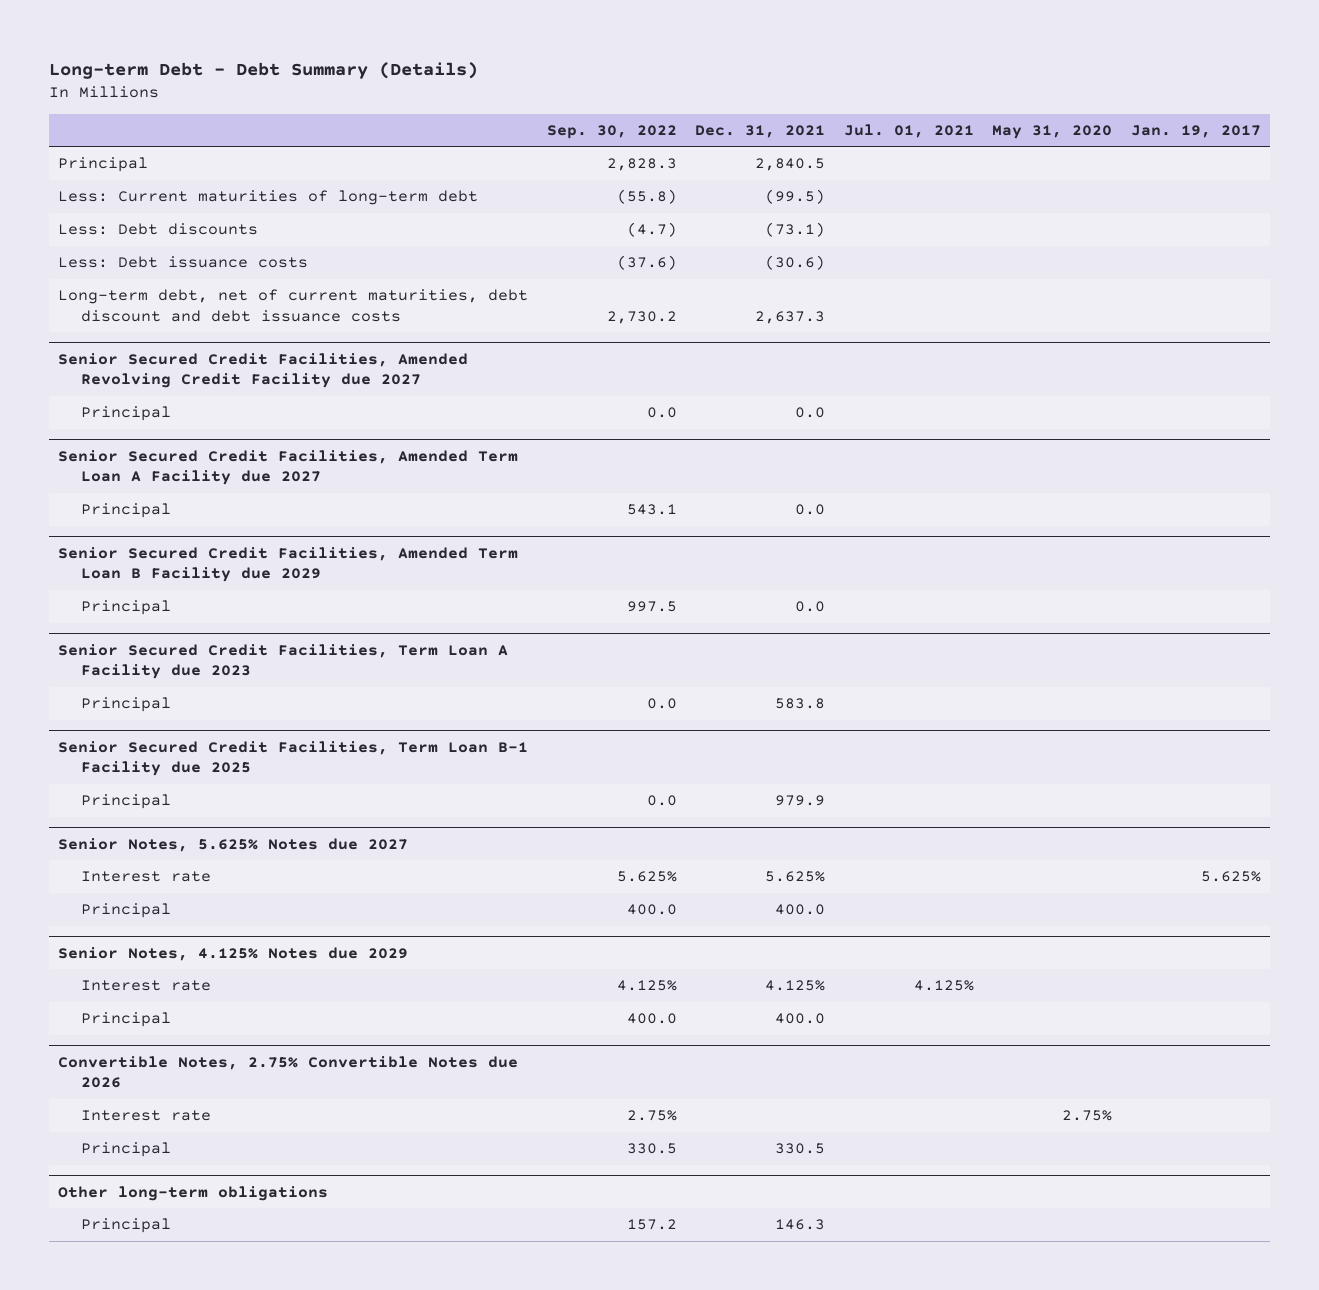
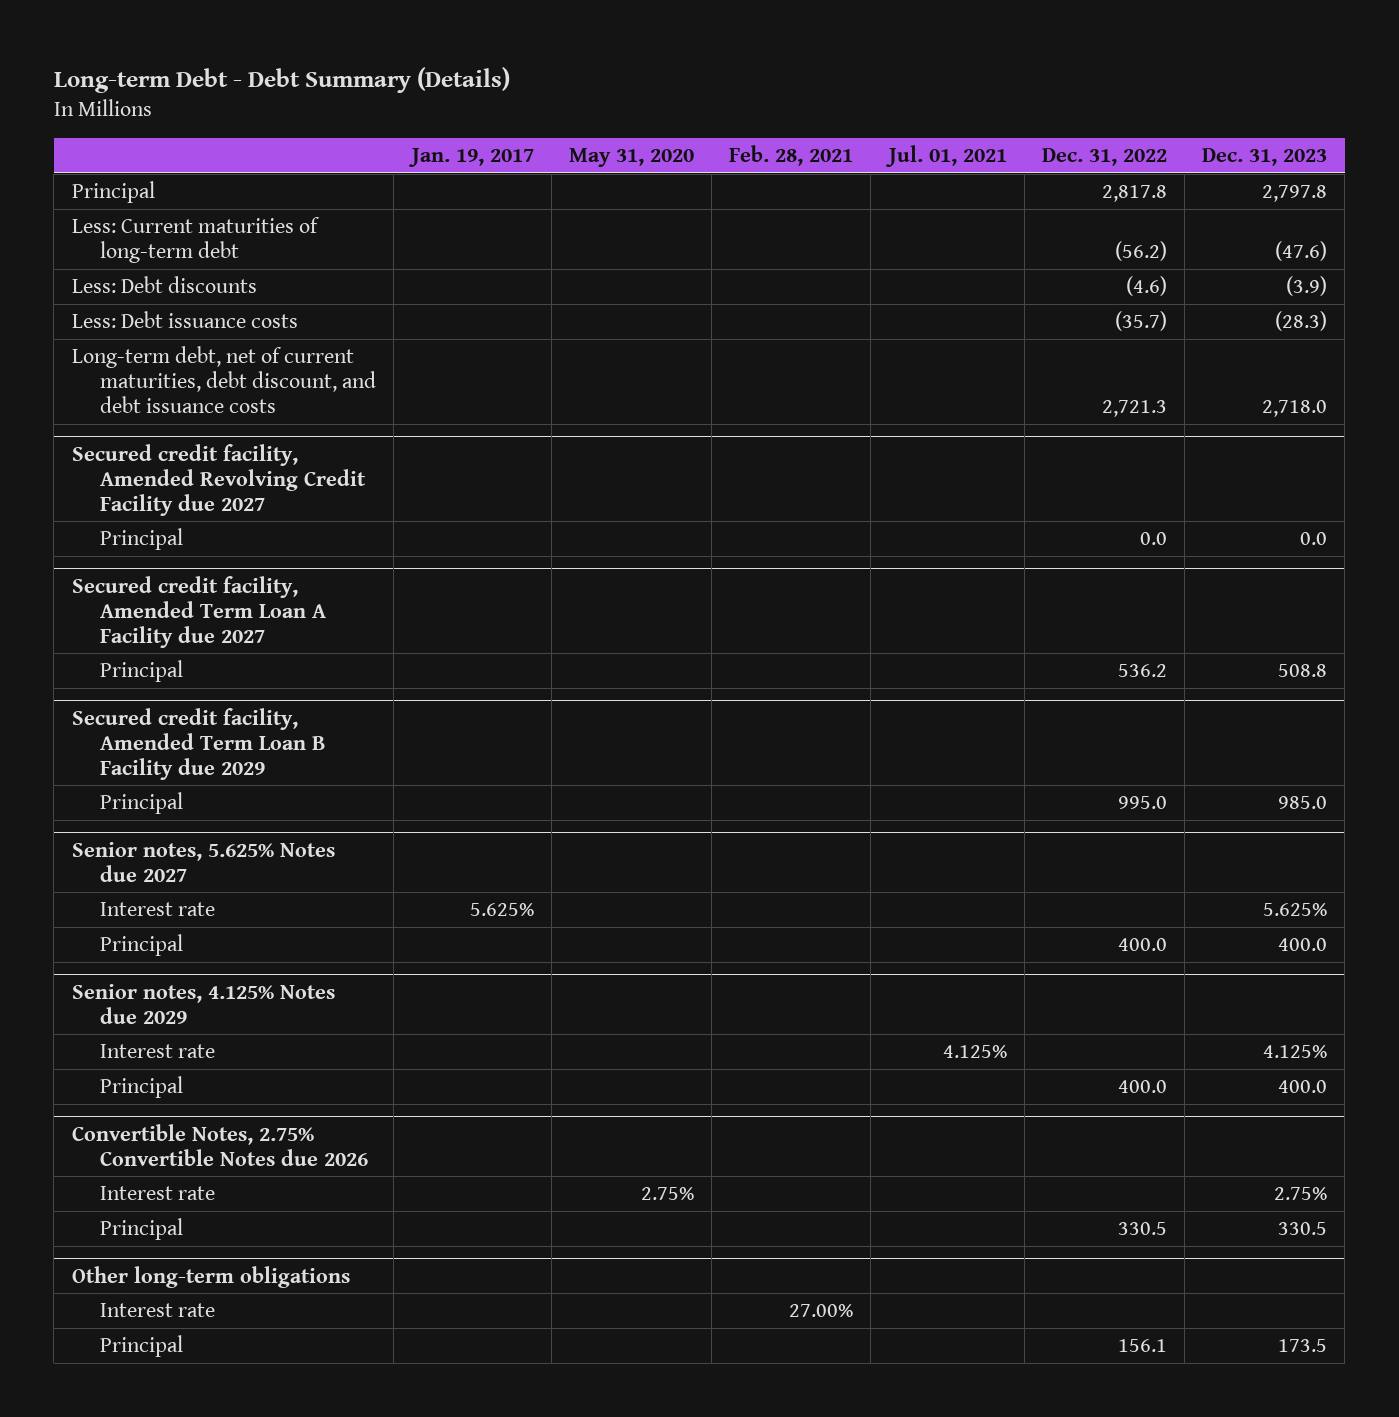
[546,124,677,139] Sep. 30, 2022 -> none
[695,124,826,138] Dec. 31, 2021 -> none
none -> [729,144,854,166] Feb. 28, 2021
none -> [1041,147,1167,166] Dec. 31, 2022
none -> [1202,147,1328,166] Dec. 31, 2023
[58,289,529,322] Long-term debt, net of current maturities, debt discount and debt issuance costs -> [71,346,377,414] Long-term debt, net of current maturities, debt discount, and debt issuance costs
[58,352,469,389] Senior Secured Credit Facilities, Amended Revolving Credit Facility due 2027 -> [71,443,367,516] Secured credit facility, Amended Revolving Credit Facility due 2027
[58,449,519,486] Senior Secured Credit Facilities, Amended Term Loan A Facility due 2027 -> [71,575,327,648] Secured credit facility, Amended Term Loan A Facility due 2027
[58,546,519,583] Senior Secured Credit Facilities, Amended Term Loan B Facility due 2029 -> [71,707,327,780] Secured credit facility, Amended Term Loan B Facility due 2029
[58,643,509,680] Senior Secured Credit Facilities, Term Loan A Facility due 2023 -> none
[81,697,172,713] Principal -> none
[58,740,529,777] Senior Secured Credit Facilities, Term Loan B-1 Facility due 2025 -> none
[81,794,172,810] Principal -> none
[58,837,409,852] Senior Notes, 5.625% Notes due 2027 -> [71,841,335,882] Senior notes, 5.625% Notes due 2027
[58,946,409,961] Senior Notes, 4.125% Notes due 2029 -> [71,983,335,1024] Senior notes, 4.125% Notes due 2029
none -> [100,1303,216,1318] Interest rate

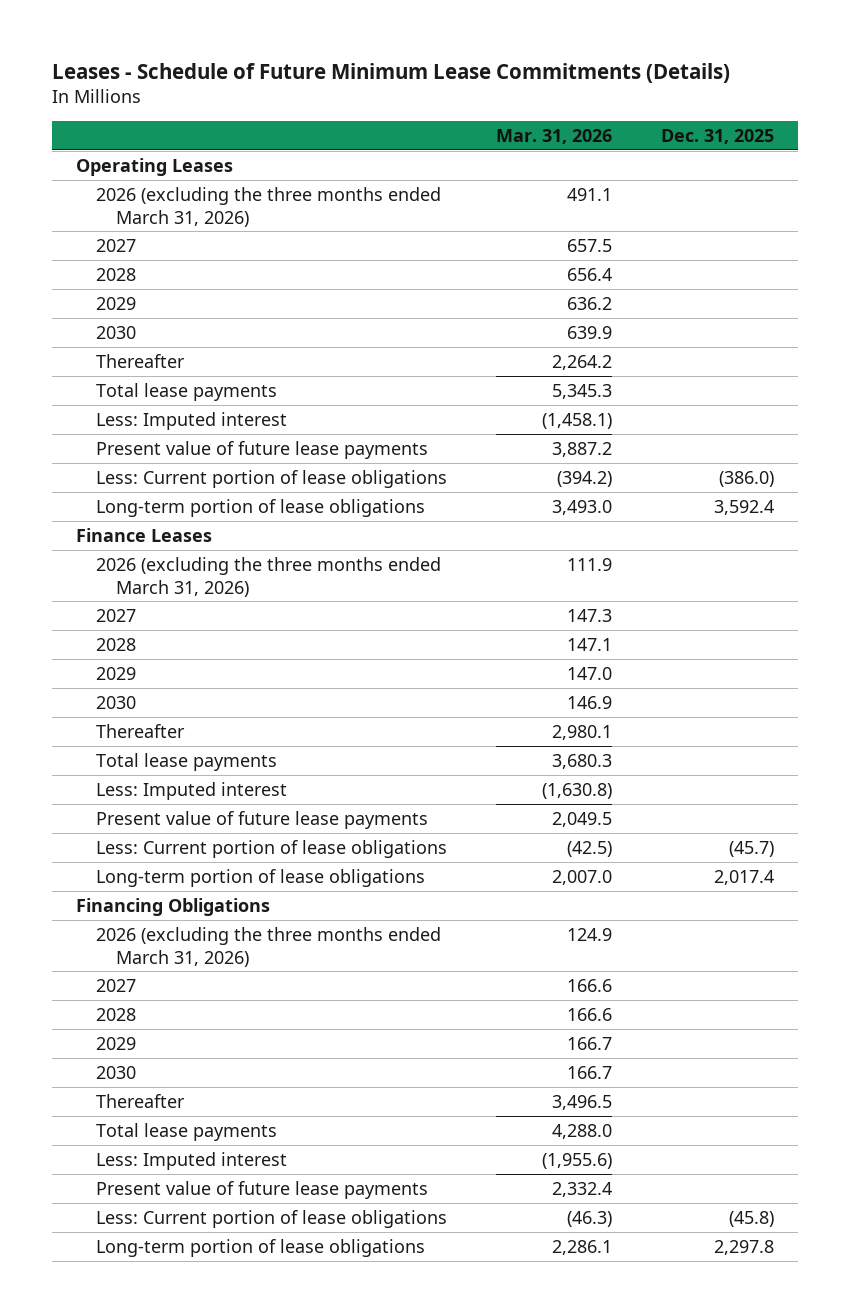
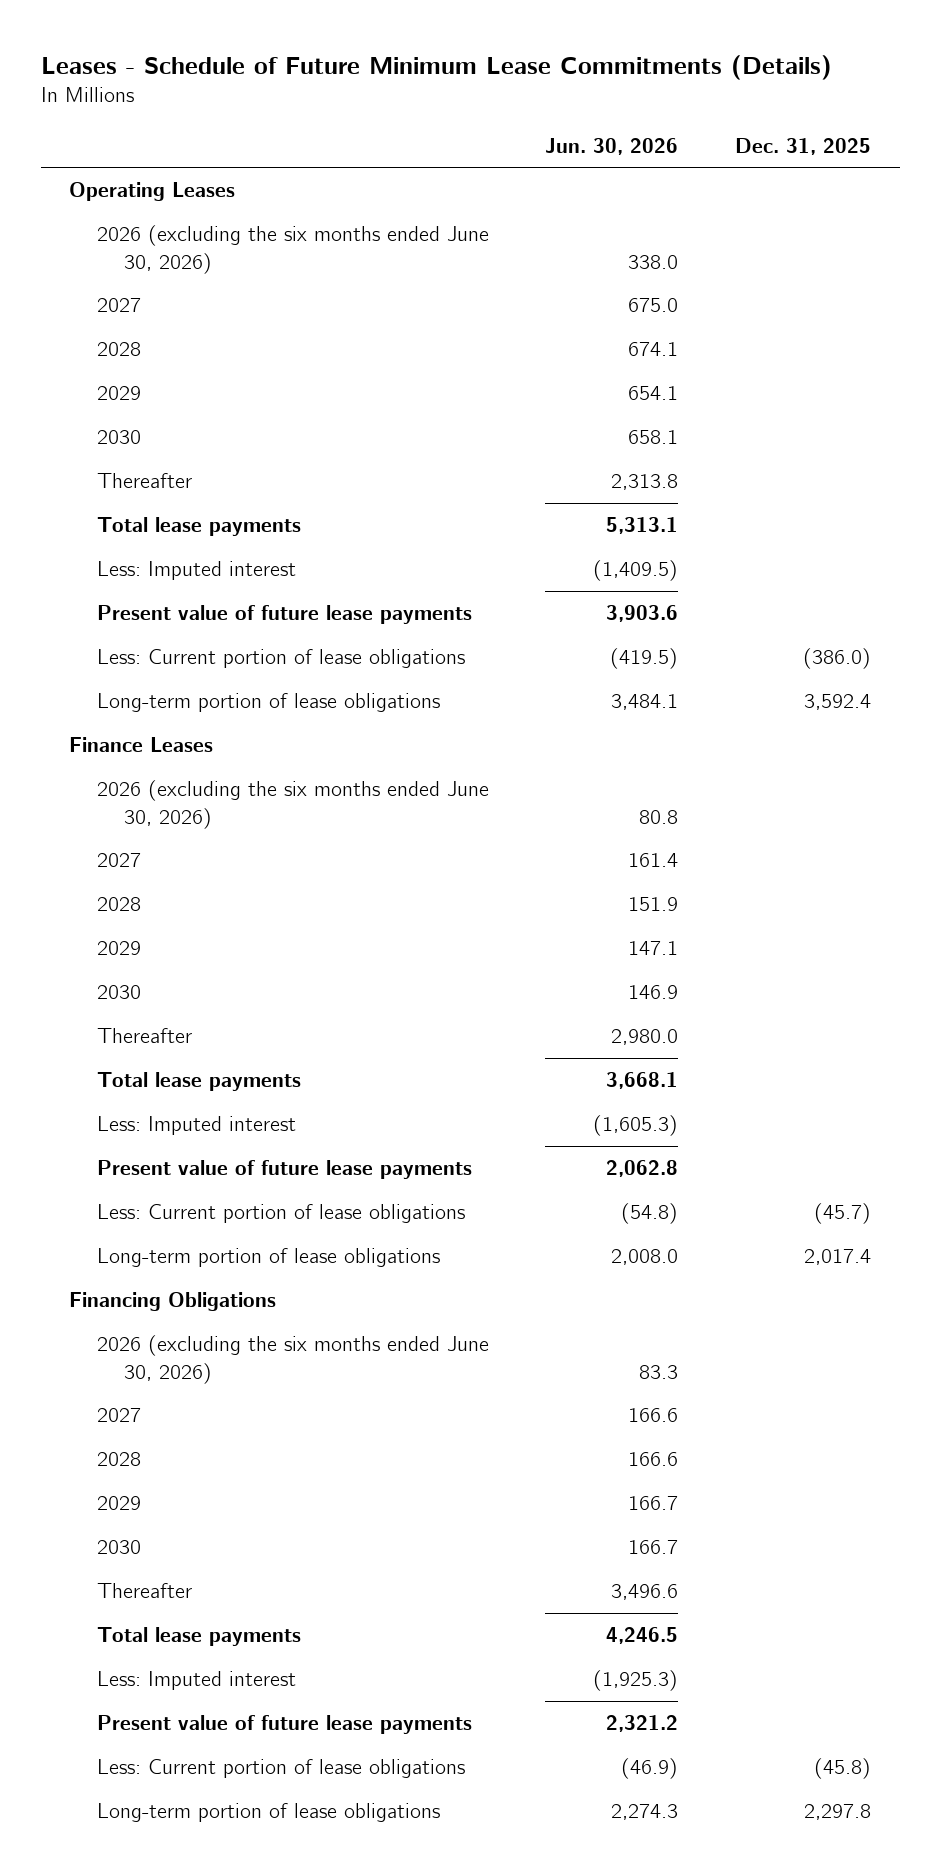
[495,128,612,144] Mar. 31, 2026 -> none
none -> [545,137,679,155] Jun. 30, 2026
[95,186,441,227] 2026 (excluding the three months ended March 31, 2026) -> [96,225,489,274] 2026 (excluding the six months ended June 30, 2026)
[95,556,441,597] 2026 (excluding the three months ended March 31, 2026) -> [96,780,489,829] 2026 (excluding the six months ended June 30, 2026)
[95,926,441,967] 2026 (excluding the three months ended March 31, 2026) -> [96,1335,489,1384] 2026 (excluding the six months ended June 30, 2026)

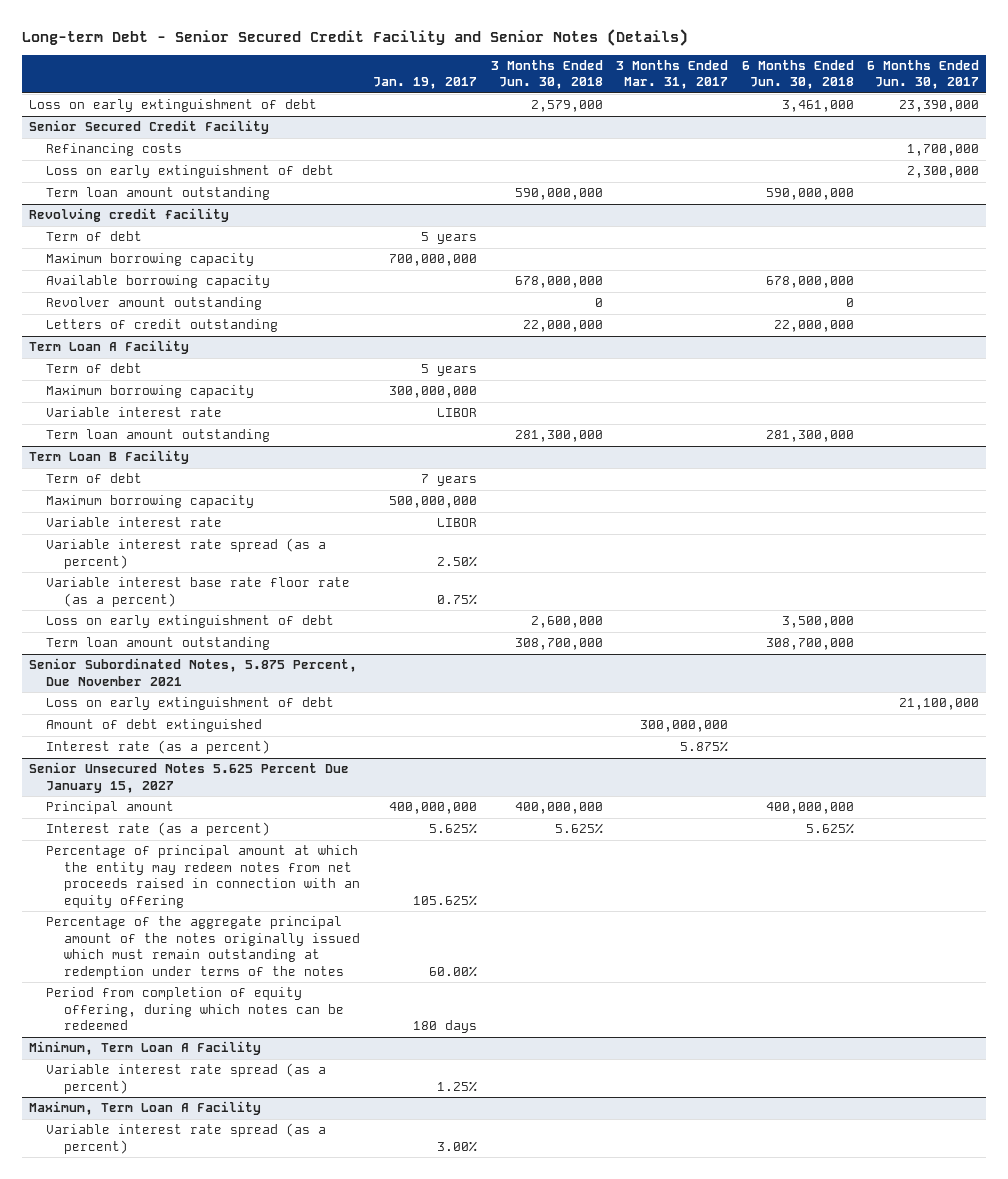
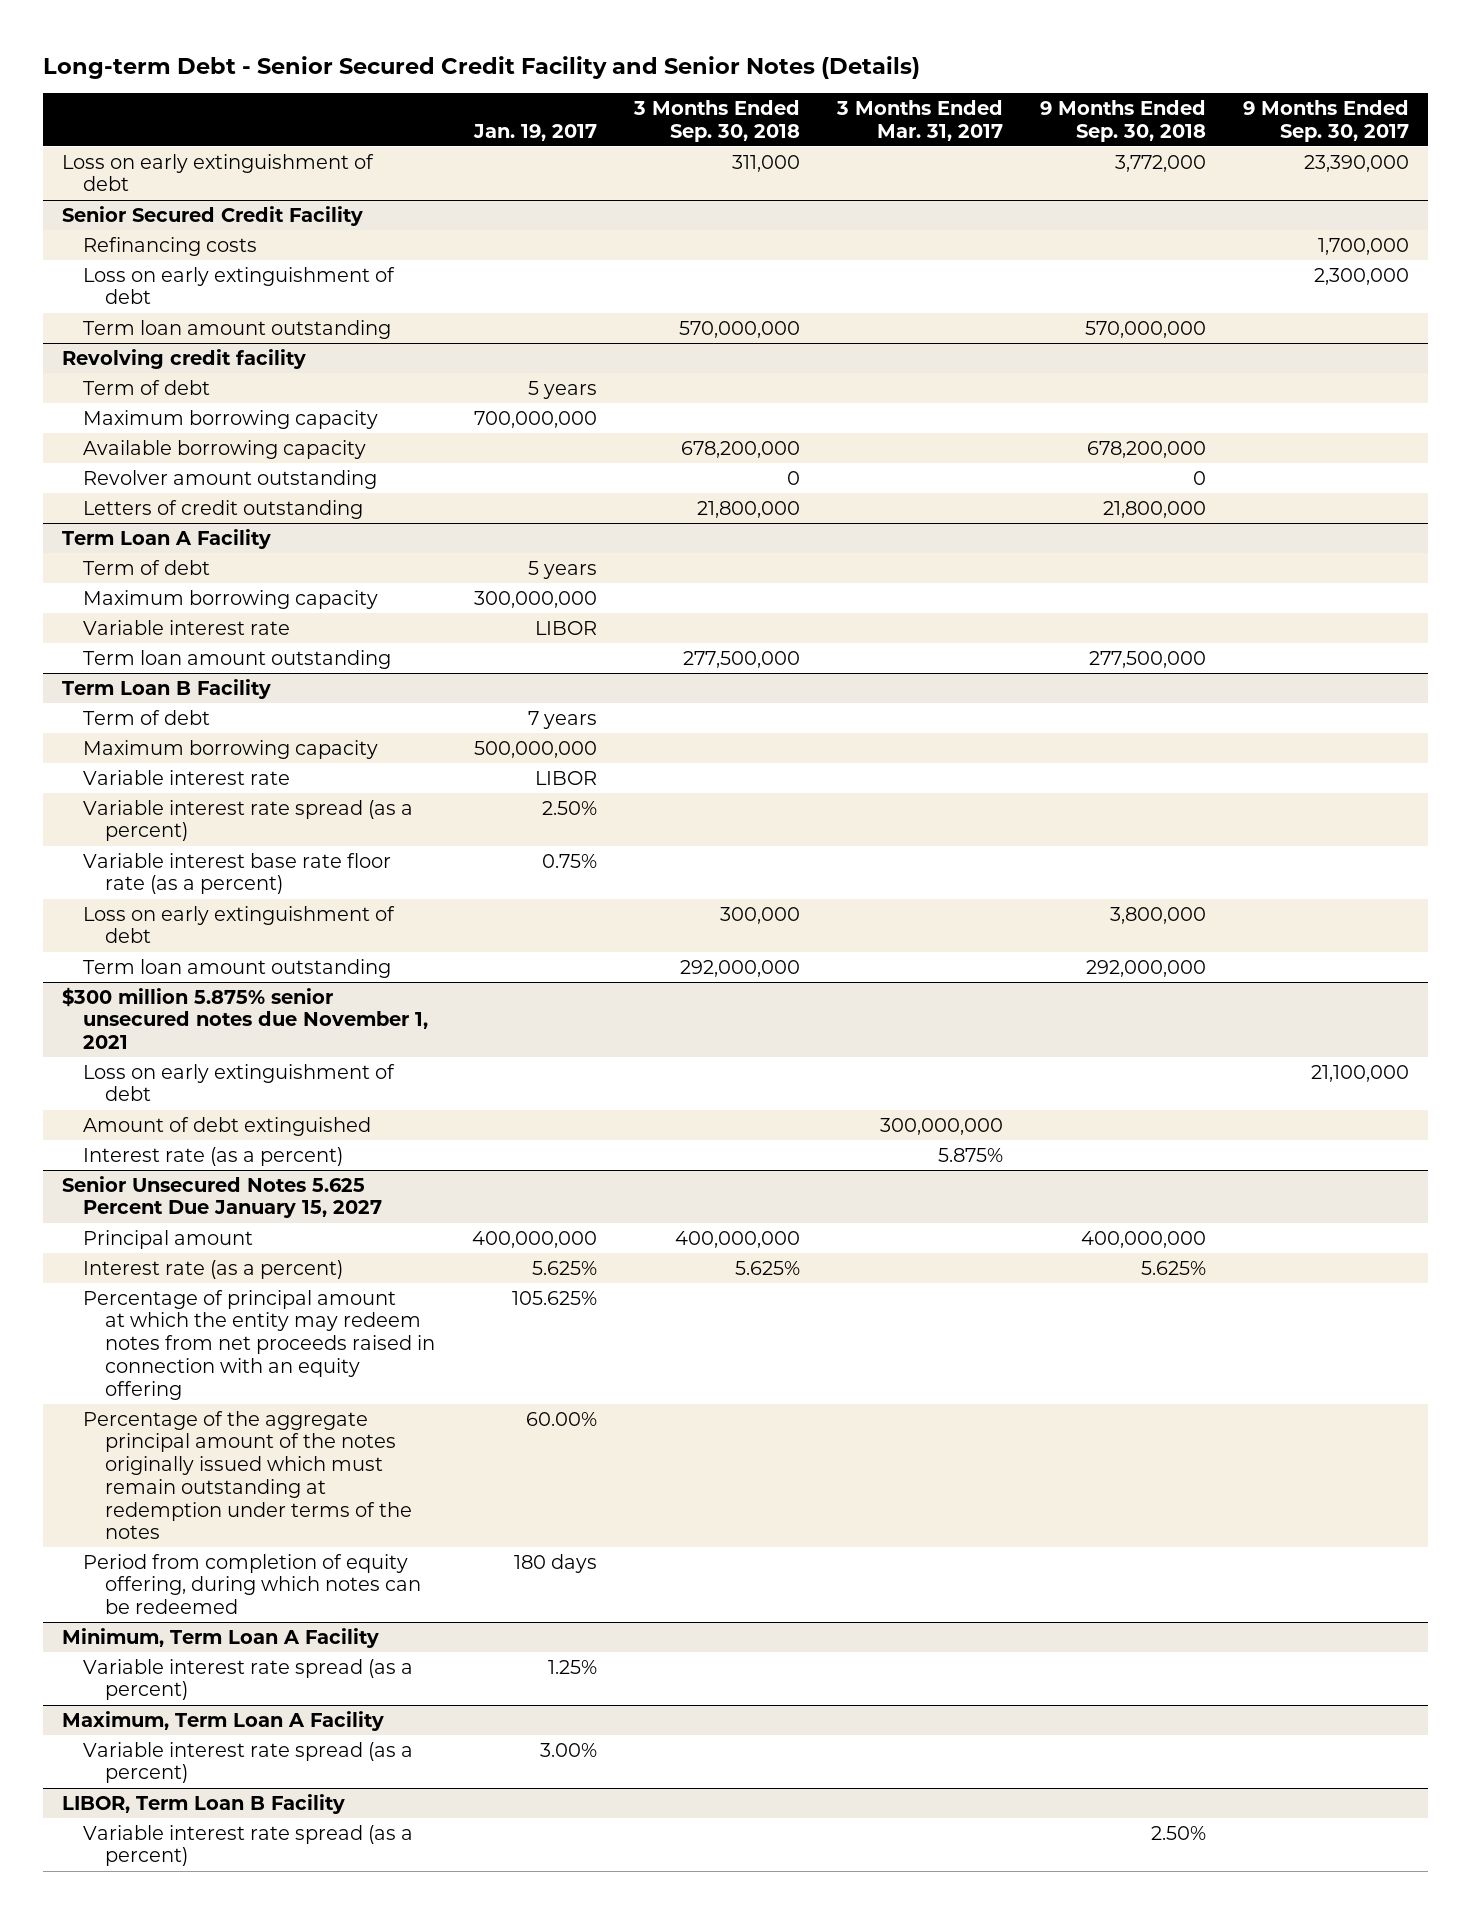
[490,60,603,90] 3 Months Ended Jun. 30, 2018 -> none
[741,60,854,90] 6 Months Ended Jun. 30, 2018 -> none
[867,60,980,90] 6 Months Ended Jun. 30, 2017 -> none
none -> [633,99,801,142] 3 Months Ended Sep. 30, 2018
none -> [1040,99,1207,142] 9 Months Ended Sep. 30, 2018
none -> [1243,99,1410,142] 9 Months Ended Sep. 30, 2017
[28,658,357,686] Senior Subordinated Notes, 5.875 Percent, Due November 2021 -> [61,986,429,1050] $300 million 5.875% senior unsecured notes due November 1, 2021
none -> [61,1793,345,1814] LIBOR, Term Loan B Facility
none -> [83,1824,414,1867] Variable interest rate spread (as a percent)

